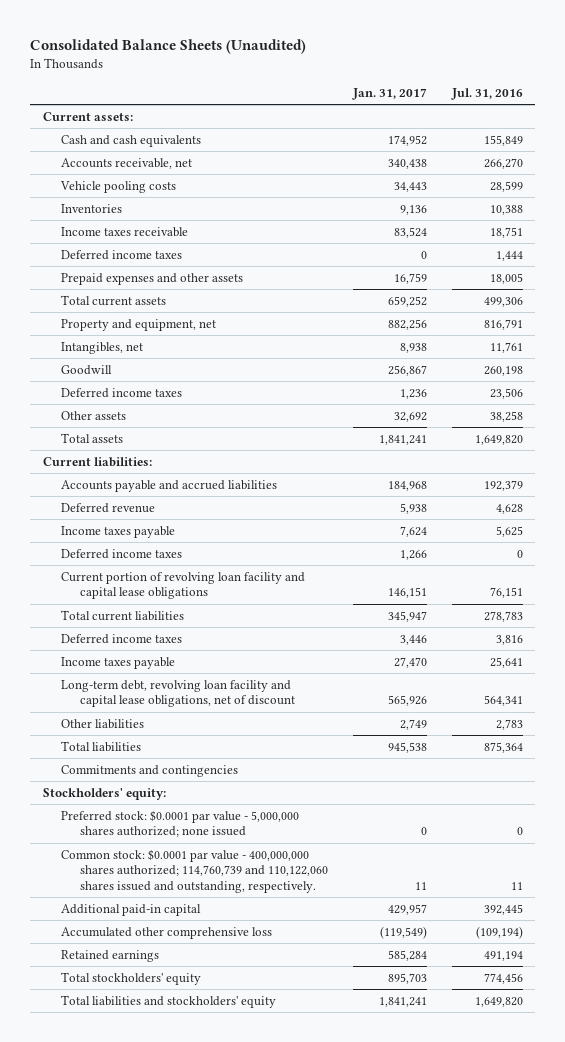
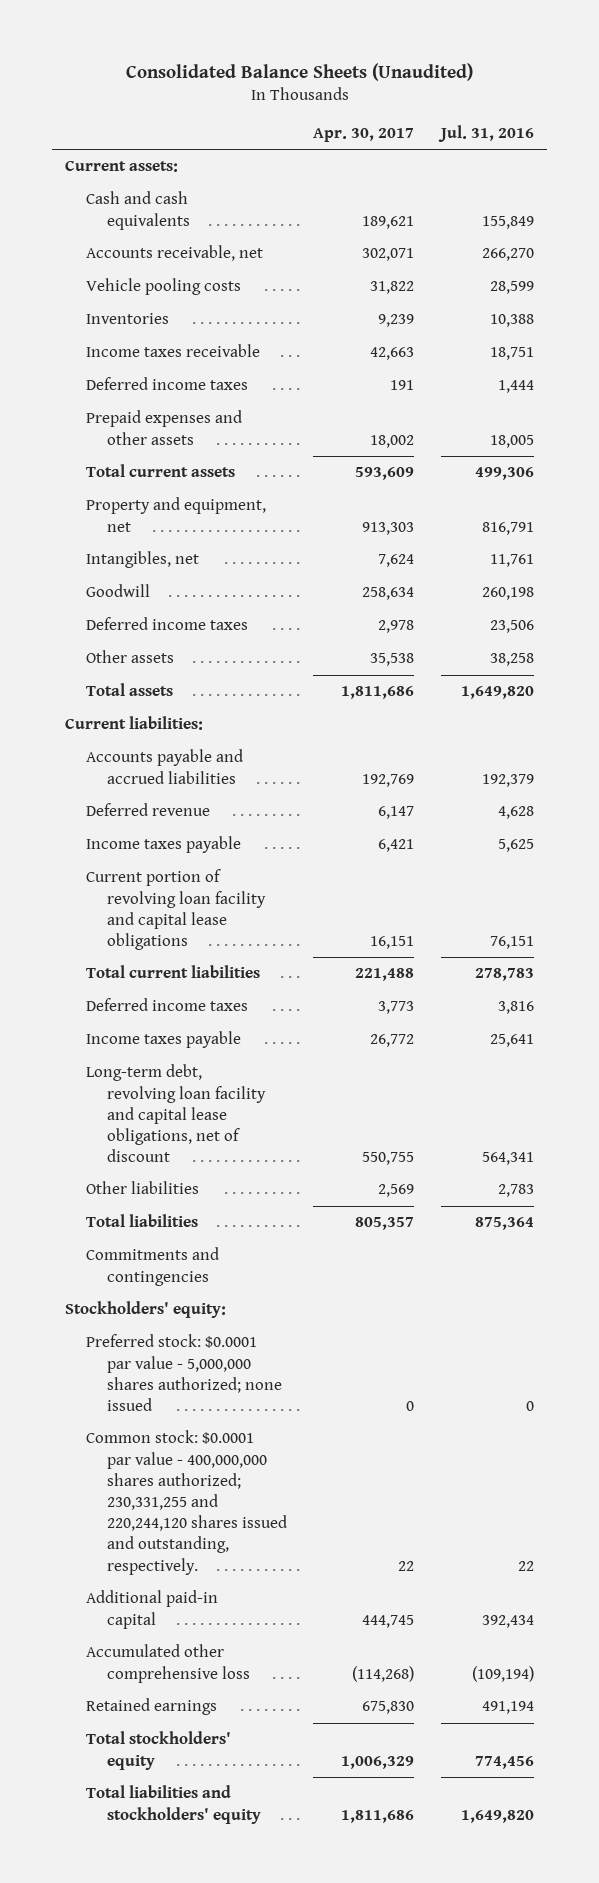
[351,88,427,101] Jan. 31, 2017 -> none
none -> [313,128,415,143] Apr. 30, 2017
[61,548,183,559] Deferred income taxes -> none
[61,848,328,894] Common stock: $0.0001 par value - 400,000,000 shares authorized; 114,760,739 and 110,122,060 shares issued and outstanding, respectively. -> [86,1430,287,1575] Common stock: $0.0001 par value - 400,000,000 shares authorized; 230,331,255 and 220,244,120 shares issued and outstanding, respectively.
[510,882,523,891] 11 -> [517,1560,534,1571] 22
[483,903,523,915] 392,445 -> [481,1614,534,1628] 392,434

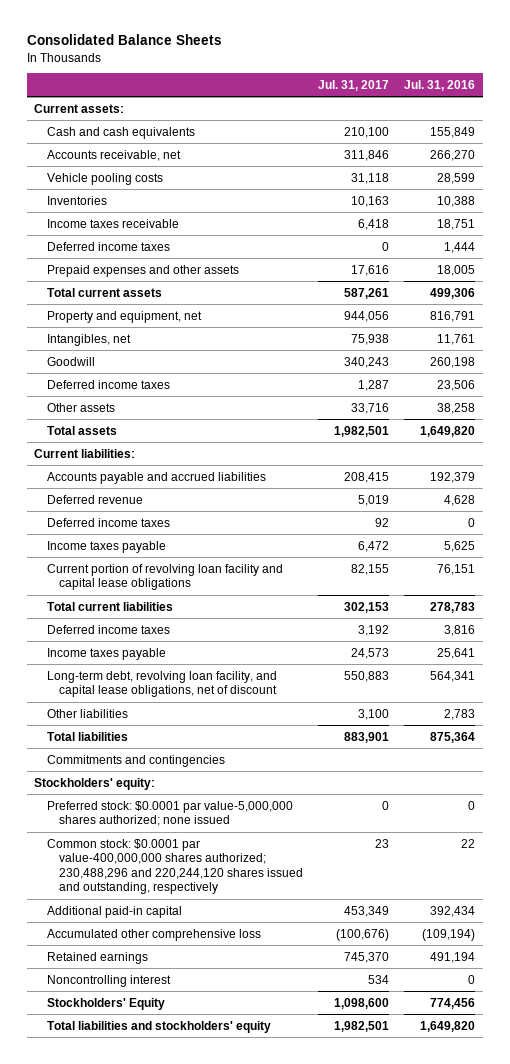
[125,62,473,81] Consolidated Balance Sheets (Unaudited) -> [26,34,222,46] Consolidated Balance Sheets
[313,128,415,143] Apr. 30, 2017 -> none
none -> [318,80,390,92] Jul. 31, 2017
none -> [46,517,170,527] Deferred income taxes
[86,1064,266,1163] Long-term debt, revolving loan facility and capital lease obligations, net of discount -> [46,670,277,698] Long-term debt, revolving loan facility, and capital lease obligations, net of discount
[86,1334,282,1412] Preferred stock: $0.0001 par value - 5,000,000 shares authorized; none issued -> [46,800,293,827] Preferred stock: $0.0001 par value-5,000,000 shares authorized; none issued
[86,1430,287,1575] Common stock: $0.0001 par value - 400,000,000 shares authorized; 230,331,255 and 220,244,120 shares issued and outstanding, respectively. -> [46,838,303,895] Common stock: $0.0001 par value-400,000,000 shares authorized; 230,488,296 and 220,244,120 shares issued and outstanding, respectively
none -> [46,974,171,987] Noncontrolling interest
[86,1731,232,1770] Total stockholders' equity -> [46,997,165,1010] Stockholders' Equity

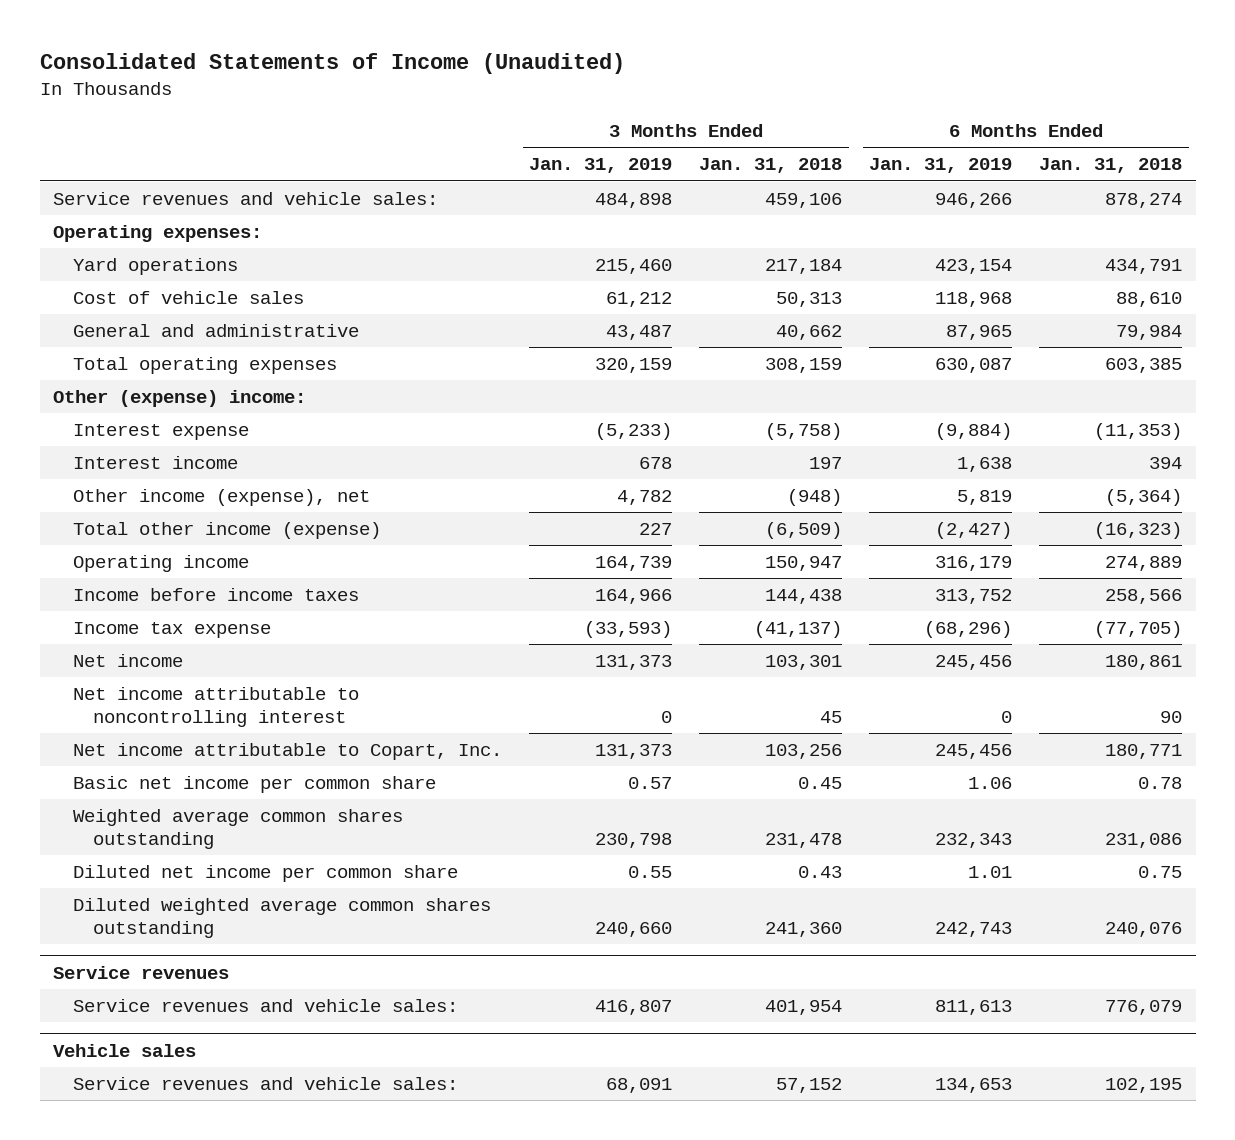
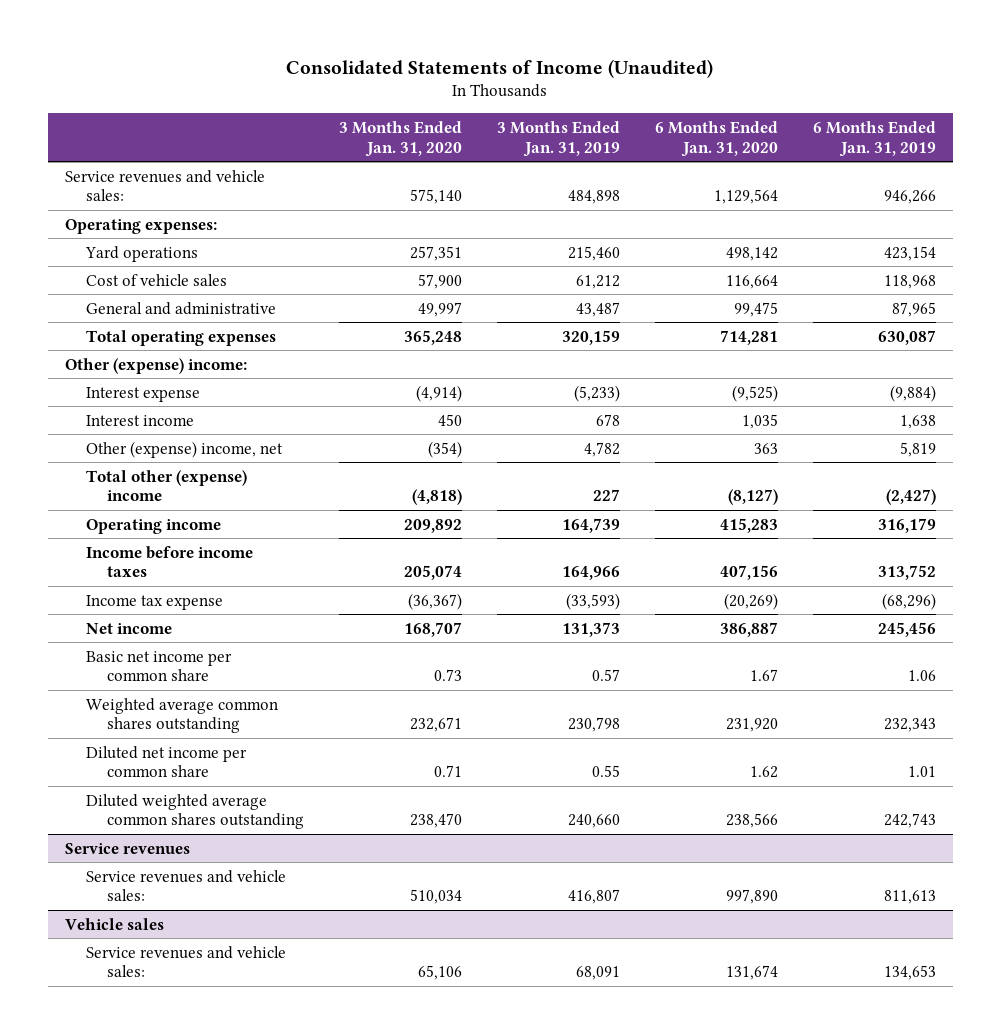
[699,158,843,174] Jan. 31, 2018 -> none
[1039,158,1183,174] Jan. 31, 2018 -> none
none -> [339,120,463,157] 3 Months Ended Jan. 31, 2020
none -> [654,120,778,157] 6 Months Ended Jan. 31, 2020
[73,488,371,506] Other income (expense), net -> [86,440,284,458] Other (expense) income, net
[73,521,382,539] Total other income (expense) -> [86,469,248,502] Total other (expense) income
[73,686,360,728] Net income attributable to noncontrolling interest -> none
[73,742,503,760] Net income attributable to Copart, Inc. -> none

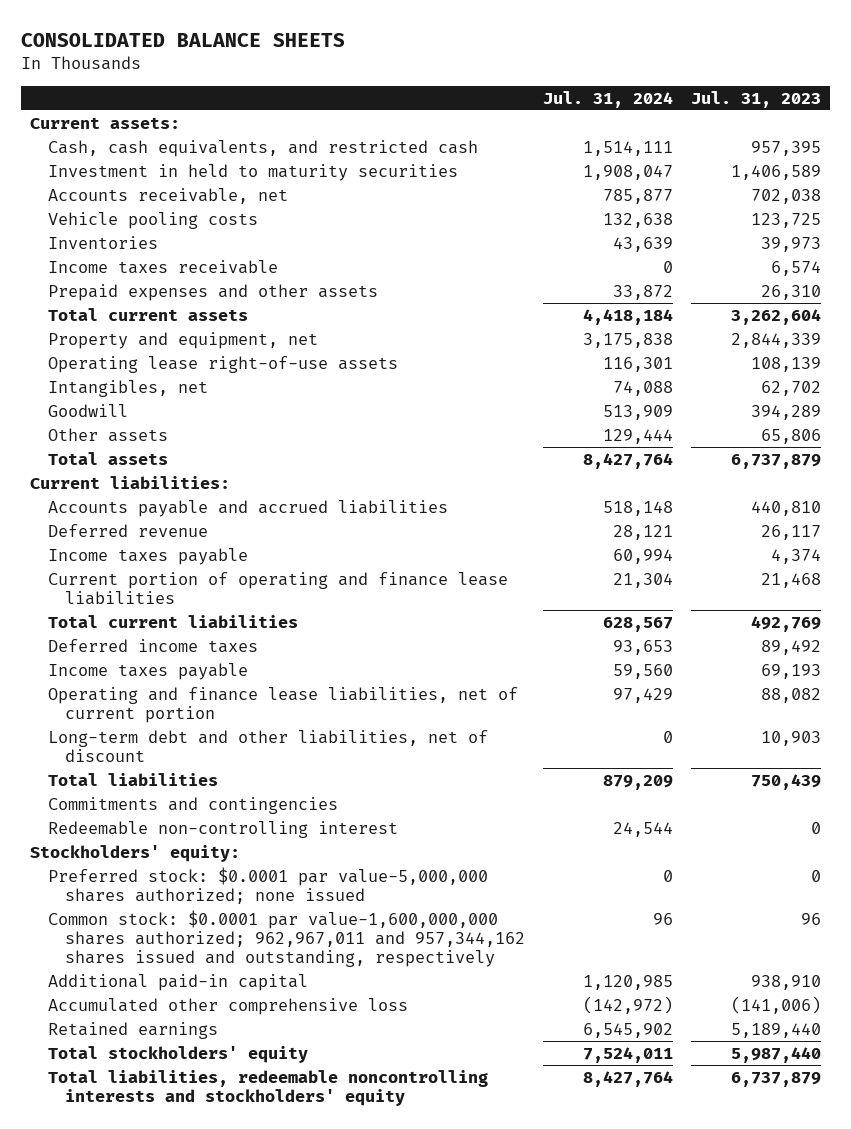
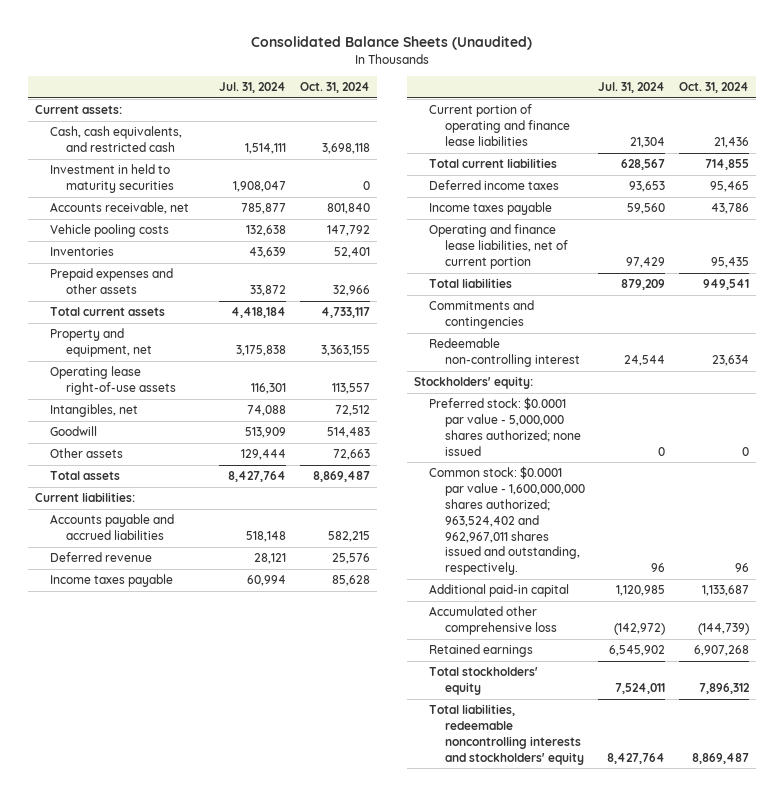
[21,33,346,48] CONSOLIDATED BALANCE SHEETS -> [250,36,532,51] Consolidated Balance Sheets (Unaudited)
[690,90,821,108] Jul. 31, 2023 -> none
none -> [299,82,370,94] Oct. 31, 2024
[47,259,278,274] Income taxes receivable -> none
[47,729,488,762] Long-term debt and other liabilities, net of discount -> none
[47,866,488,904] Preferred stock: $0.0001 par value-5,000,000 shares authorized; none issued -> [429,397,582,456] Preferred stock: $0.0001 par value - 5,000,000 shares authorized; none issued
[47,909,525,967] Common stock: $0.0001 par value-1,600,000,000 shares authorized; 962,967,011 and 957,344,162 shares issued and outstanding, respectively -> [429,466,586,576] Common stock: $0.0001 par value - 1,600,000,000 shares authorized; 963,524,402 and 962,967,011 shares issued and outstanding, respectively.

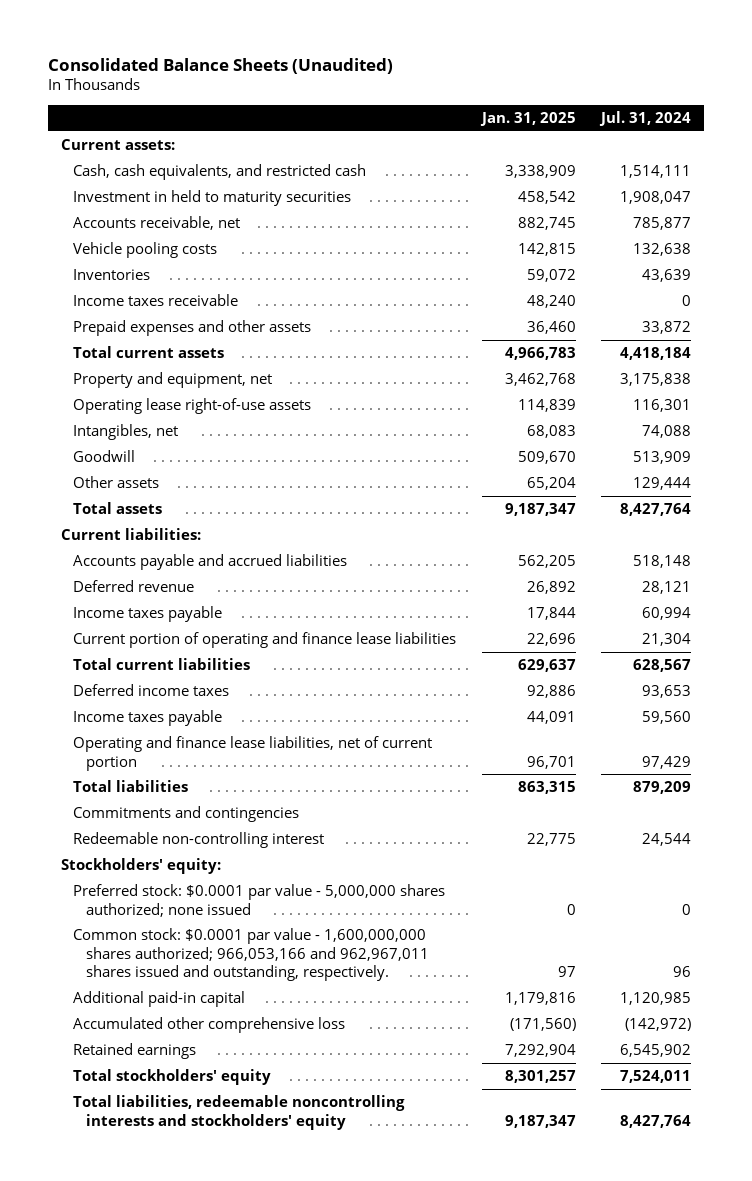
[299,82,370,94] Oct. 31, 2024 -> none
none -> [479,112,576,127] Jan. 31, 2025
none -> [73,294,239,307] Income taxes receivable
[429,466,586,576] Common stock: $0.0001 par value - 1,600,000,000 shares authorized; 963,524,402 and 962,967,011 shares issued and outstanding, respectively. -> [73,928,430,981] Common stock: $0.0001 par value - 1,600,000,000 shares authorized; 966,053,166 and 962,967,011 shares issued and outstanding, respectively.

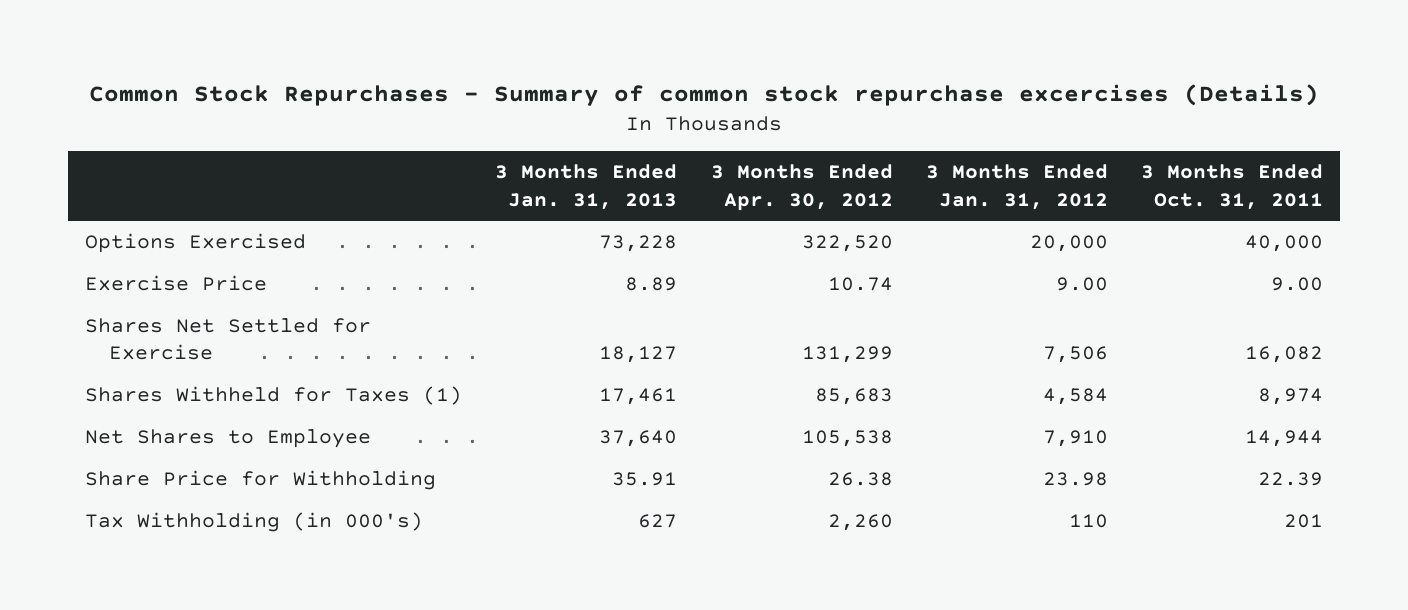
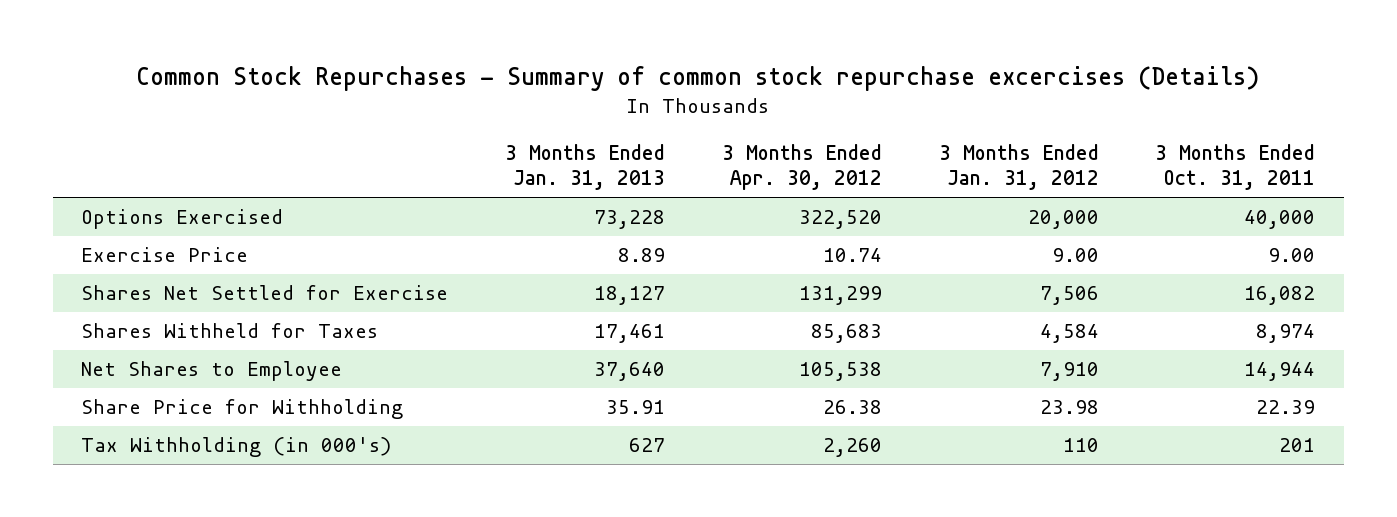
[85,386,463,406] Shares Withheld for Taxes (1) -> [81,323,379,339] Shares Withheld for Taxes

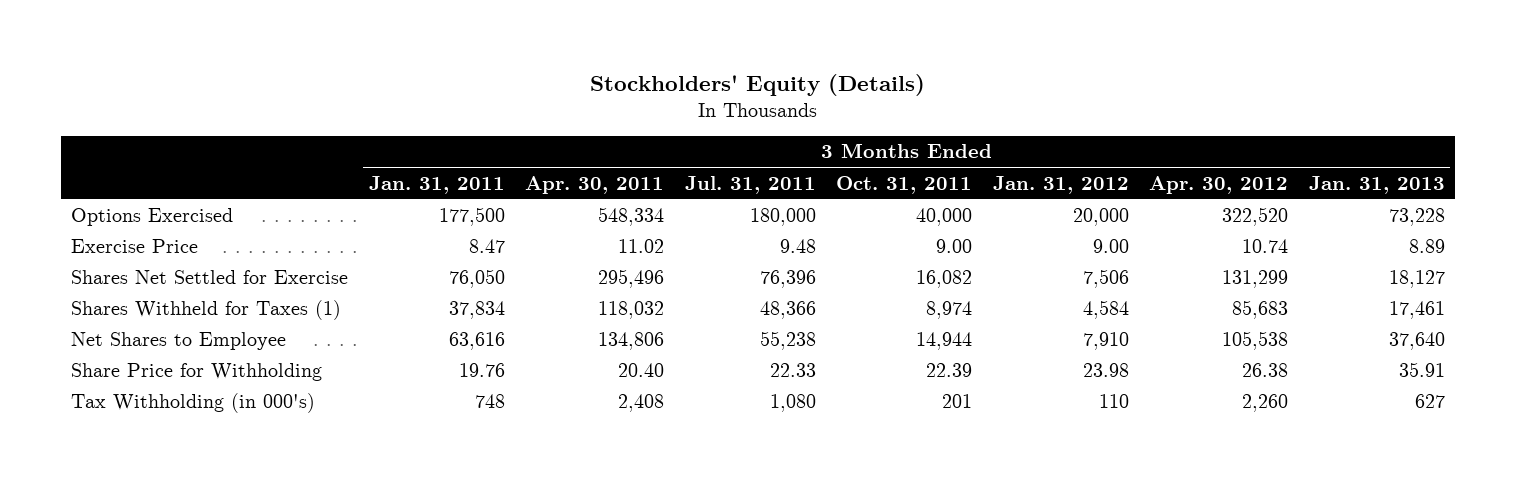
[136,65,1260,91] Common Stock Repurchases - Summary of common stock repurchase excercises (Details) -> [590,73,926,96] Stockholders' Equity (Details)
none -> [368,175,505,194] Jan. 31, 2011
none -> [525,175,665,194] Apr. 30, 2011
none -> [684,175,816,194] Jul. 31, 2011
[81,323,379,339] Shares Withheld for Taxes -> [70,300,341,321] Shares Withheld for Taxes (1)

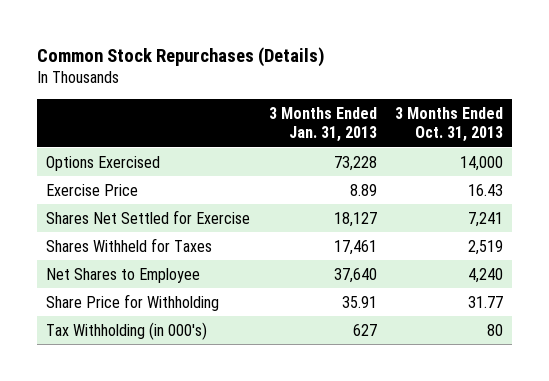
[590,73,926,96] Stockholders' Equity (Details) -> [36,46,325,67] Common Stock Repurchases (Details)
[368,175,505,194] Jan. 31, 2011 -> none
[525,175,665,194] Apr. 30, 2011 -> none
[684,175,816,194] Jul. 31, 2011 -> none
[836,175,973,194] Oct. 31, 2011 -> none
[992,175,1129,194] Jan. 31, 2012 -> none
[1149,175,1289,194] Apr. 30, 2012 -> none
none -> [394,107,503,143] 3 Months Ended Oct. 31, 2013
[70,300,341,321] Shares Withheld for Taxes (1) -> [46,237,213,252] Shares Withheld for Taxes

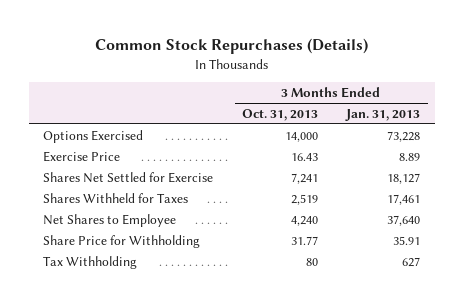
[46,321,208,340] Tax Withholding (in 000's) -> [43,255,138,269] Tax Withholding

